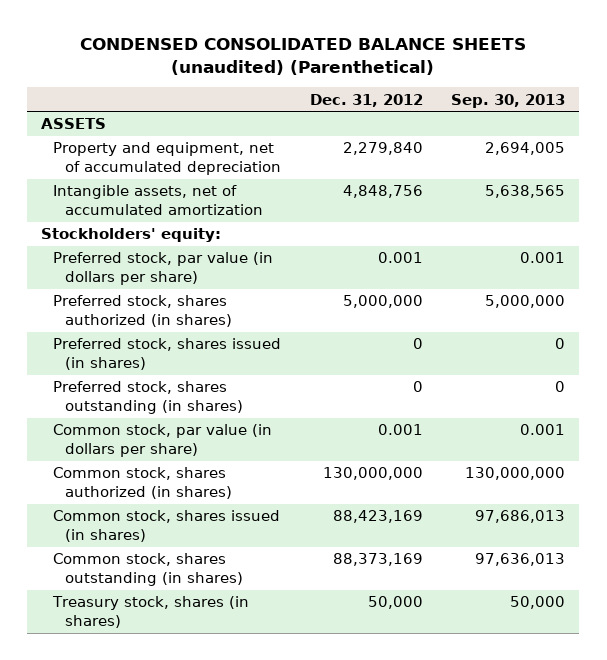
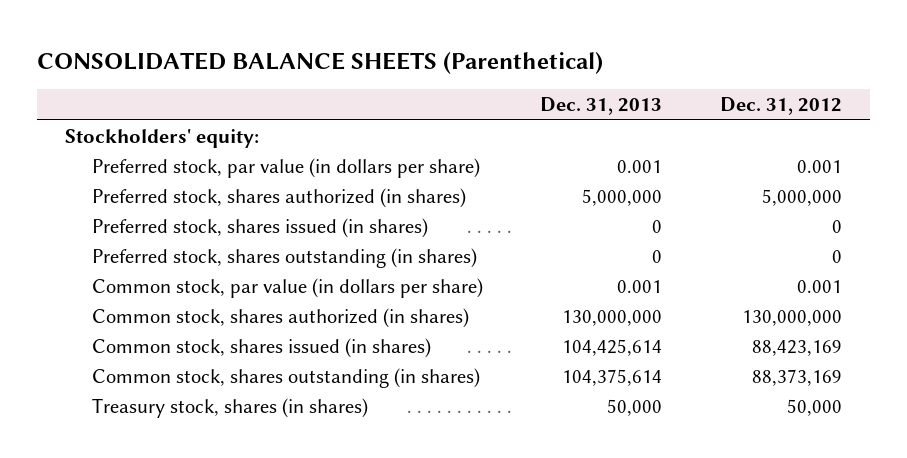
[80,37,527,75] CONDENSED CONSOLIDATED BALANCE SHEETS (unaudited) (Parenthetical) -> [36,51,603,74] CONSOLIDATED BALANCE SHEETS (Parenthetical)
[451,93,566,108] Sep. 30, 2013 -> none
none -> [540,97,663,116] Dec. 31, 2013
[41,118,107,130] ASSETS -> none
[53,142,282,176] Property and equipment, net of accumulated depreciation -> none
[53,185,264,216] Intangible assets, net of accumulated amortization -> none

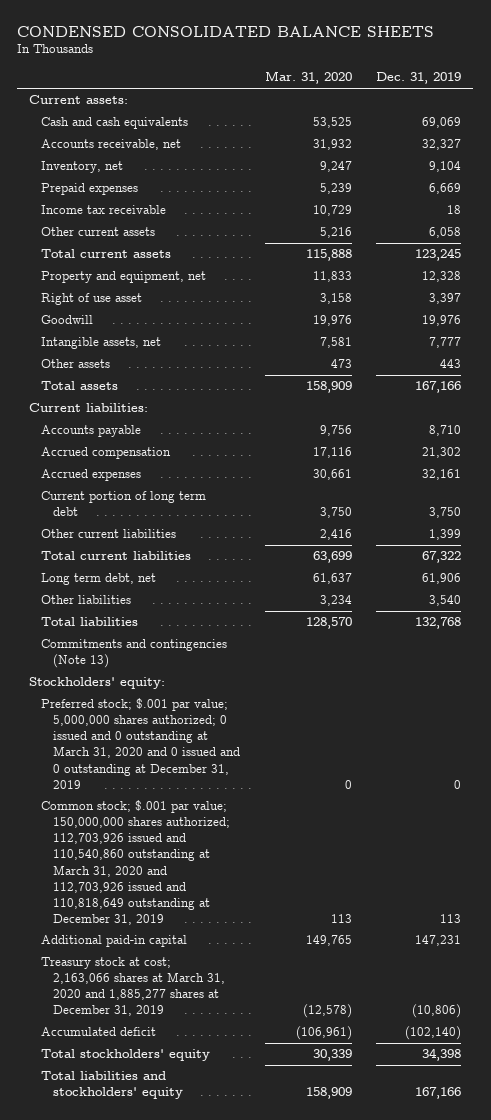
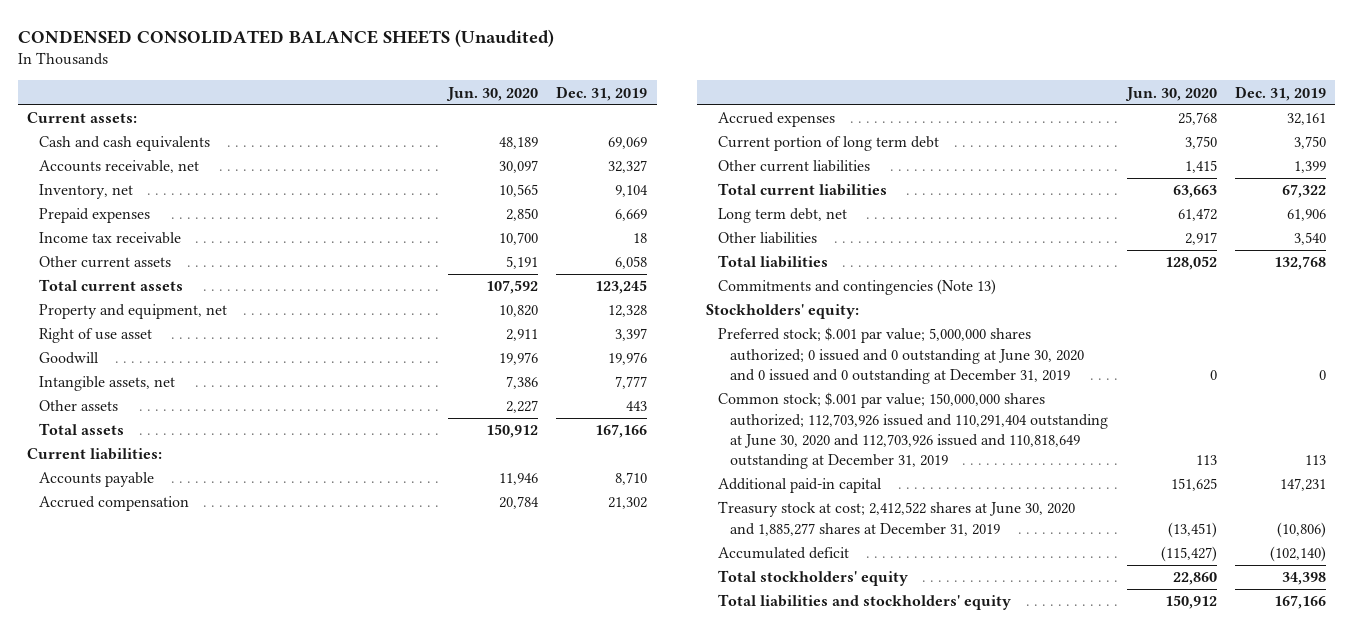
[17,25,435,37] CONDENSED CONSOLIDATED BALANCE SHEETS -> [17,28,554,47] CONDENSED CONSOLIDATED BALANCE SHEETS (Unaudited)
[264,71,352,85] Mar. 31, 2020 -> none
none -> [446,86,539,101] Jun. 30, 2020
[41,698,241,789] Preferred stock; $.001 par value; 5,000,000 shares authorized; 0 issued and 0 outstanding at March 31, 2020 and 0 issued and 0 outstanding at December 31, 2019 -> [718,327,1085,385] Preferred stock; $.001 par value; 5,000,000 shares authorized; 0 issued and 0 outstanding at June 30, 2020 and 0 issued and 0 outstanding at December 31, 2019
[41,800,231,925] Common stock; $.001 par value; 150,000,000 shares authorized; 112,703,926 issued and 110,540,860 outstanding at March 31, 2020 and 112,703,926 issued and 110,818,649 outstanding at December 31, 2019 -> [718,392,1109,470] Common stock; $.001 par value; 150,000,000 shares authorized; 112,703,926 issued and 110,291,404 outstanding at June 30, 2020 and 112,703,926 issued and 110,818,649 outstanding at December 31, 2019
[41,957,226,1017] Treasury stock at cost; 2,163,066 shares at March 31, 2020 and 1,885,277 shares at December 31, 2019 -> [718,501,1076,536] Treasury stock at cost; 2,412,522 shares at June 30, 2020 and 1,885,277 shares at December 31, 2019

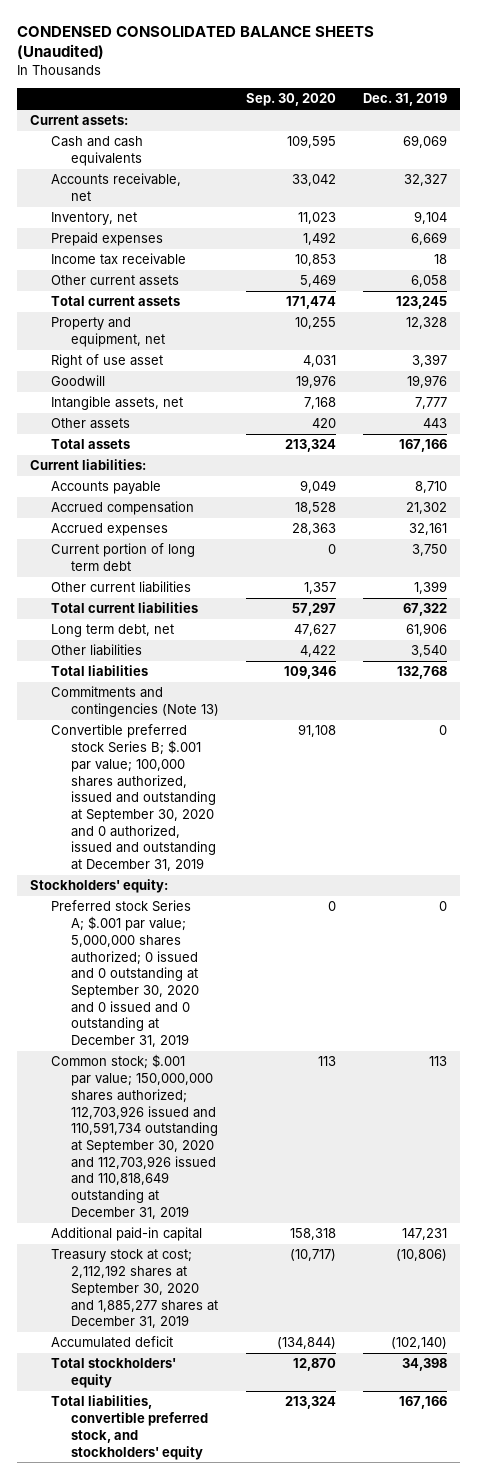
[446,86,539,101] Jun. 30, 2020 -> none
none -> [245,93,336,107] Sep. 30, 2020
none -> [50,724,216,872] Convertible preferred stock Series B; $.001 par value; 100,000 shares authorized, issued and outstanding at September 30, 2020 and 0 authorized, issued and outstanding at December 31, 2019
[718,327,1085,385] Preferred stock; $.001 par value; 5,000,000 shares authorized; 0 issued and 0 outstanding at June 30, 2020 and 0 issued and 0 outstanding at December 31, 2019 -> [50,900,199,1048] Preferred stock Series A; $.001 par value; 5,000,000 shares authorized; 0 issued and 0 outstanding at September 30, 2020 and 0 issued and 0 outstanding at December 31, 2019
[718,392,1109,470] Common stock; $.001 par value; 150,000,000 shares authorized; 112,703,926 issued and 110,291,404 outstanding at June 30, 2020 and 112,703,926 issued and 110,818,649 outstanding at December 31, 2019 -> [50,1054,218,1219] Common stock; $.001 par value; 150,000,000 shares authorized; 112,703,926 issued and 110,591,734 outstanding at September 30, 2020 and 112,703,926 issued and 110,818,649 outstanding at December 31, 2019
[718,501,1076,536] Treasury stock at cost; 2,412,522 shares at June 30, 2020 and 1,885,277 shares at December 31, 2019 -> [50,1249,218,1329] Treasury stock at cost; 2,112,192 shares at September 30, 2020 and 1,885,277 shares at December 31, 2019
[718,594,1012,611] Total liabilities and stockholders' equity -> [50,1395,208,1460] Total liabilities, convertible preferred stock, and stockholders' equity

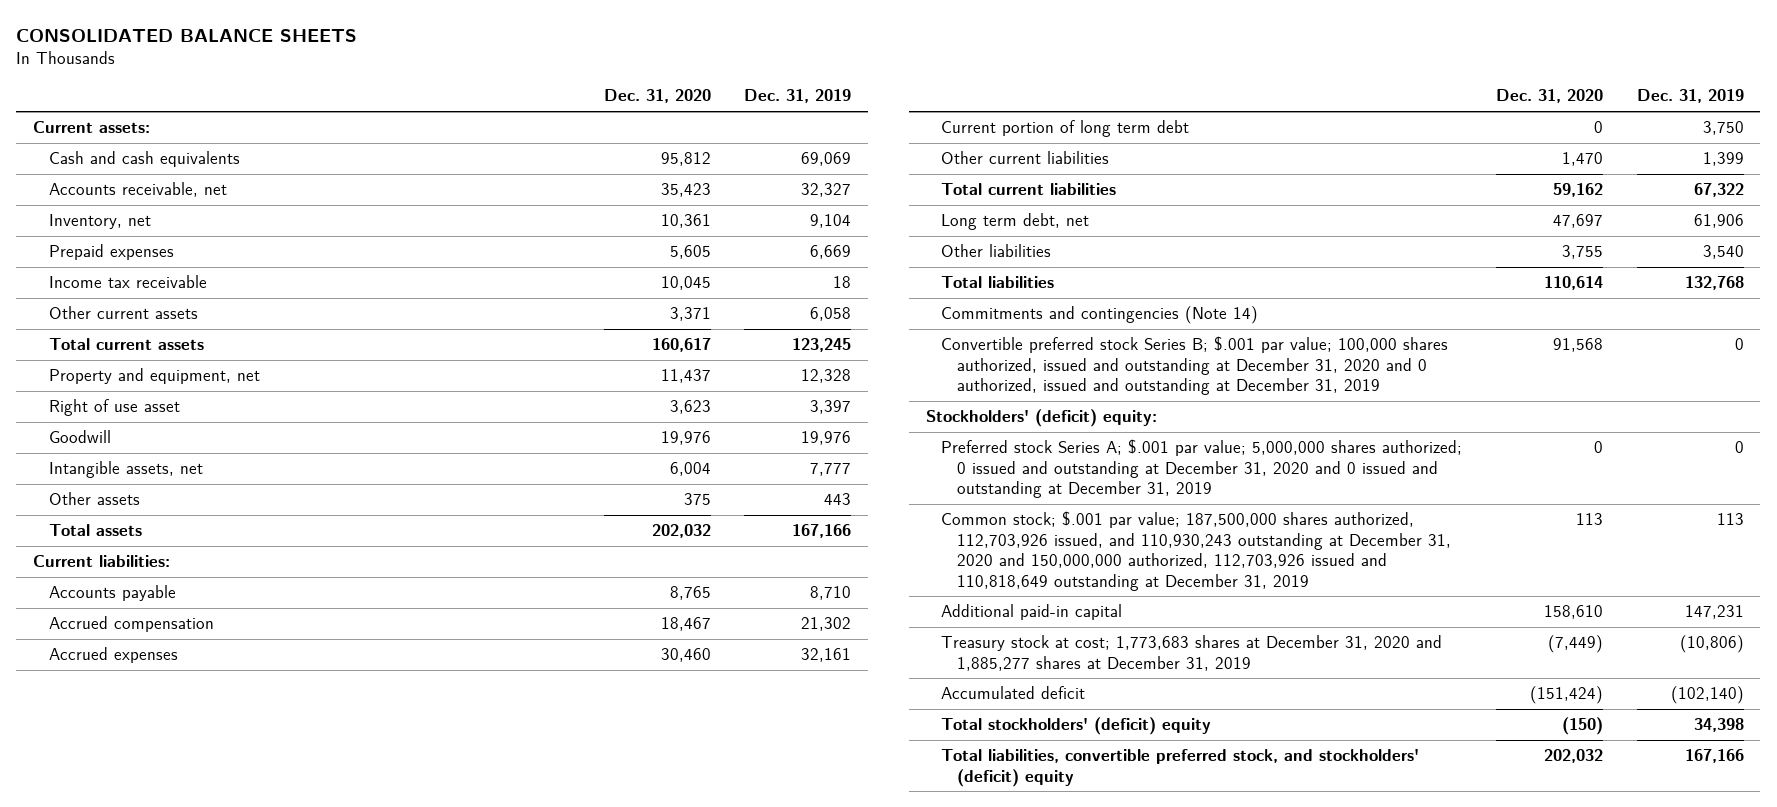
[16,26,374,60] CONDENSED CONSOLIDATED BALANCE SHEETS (Unaudited) -> [16,28,358,42] CONSOLIDATED BALANCE SHEETS
[245,93,336,107] Sep. 30, 2020 -> none
none -> [603,89,711,104] Dec. 31, 2020
[50,686,219,718] Commitments and contingencies (Note 13) -> [941,306,1259,325] Commitments and contingencies (Note 14)
[50,724,216,872] Convertible preferred stock Series B; $.001 par value; 100,000 shares authorized, issued and outstanding at September 30, 2020 and 0 authorized, issued and outstanding at December 31, 2019 -> [941,336,1449,396] Convertible preferred stock Series B; $.001 par value; 100,000 shares authorized, issued and outstanding at December 31, 2020 and 0 authorized, issued and outstanding at December 31, 2019
[30,879,169,894] Stockholders' equity: -> [925,409,1157,428] Stockholders' (deficit) equity:
[50,900,199,1048] Preferred stock Series A; $.001 par value; 5,000,000 shares authorized; 0 issued and 0 outstanding at September 30, 2020 and 0 issued and 0 outstanding at December 31, 2019 -> [941,439,1463,499] Preferred stock Series A; $.001 par value; 5,000,000 shares authorized; 0 issued and outstanding at December 31, 2020 and 0 issued and outstanding at December 31, 2019
[50,1054,218,1219] Common stock; $.001 par value; 150,000,000 shares authorized; 112,703,926 issued and 110,591,734 outstanding at September 30, 2020 and 112,703,926 issued and 110,818,649 outstanding at December 31, 2019 -> [941,511,1452,591] Common stock; $.001 par value; 187,500,000 shares authorized, 112,703,926 issued, and 110,930,243 outstanding at December 31, 2020 and 150,000,000 authorized, 112,703,926 issued and 110,818,649 outstanding at December 31, 2019
[50,1249,218,1329] Treasury stock at cost; 2,112,192 shares at September 30, 2020 and 1,885,277 shares at December 31, 2019 -> [941,635,1443,671] Treasury stock at cost; 1,773,683 shares at December 31, 2020 and 1,885,277 shares at December 31, 2019
[50,1358,176,1389] Total stockholders' equity -> [941,717,1212,736] Total stockholders' (deficit) equity
[50,1395,208,1460] Total liabilities, convertible preferred stock, and stockholders' equity -> [941,749,1420,787] Total liabilities, convertible preferred stock, and stockholders' (deficit) equity

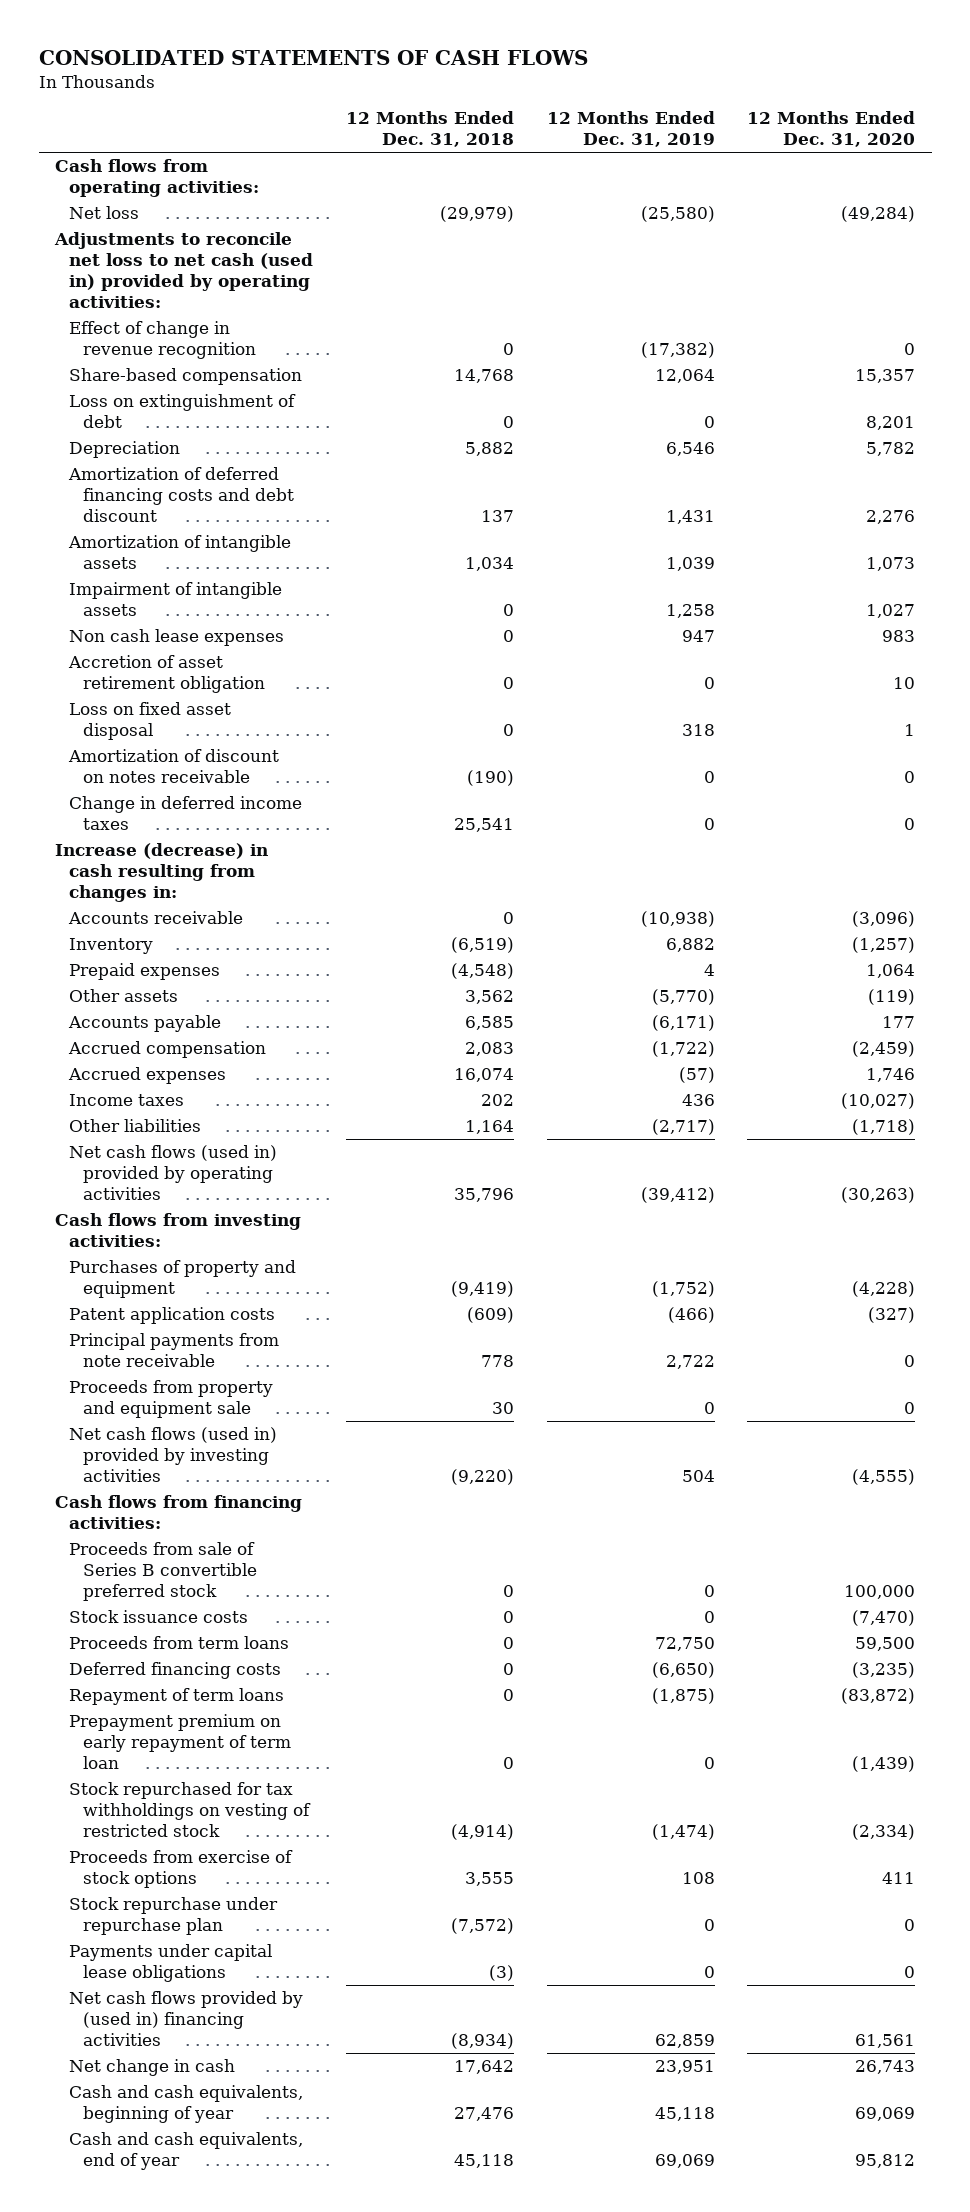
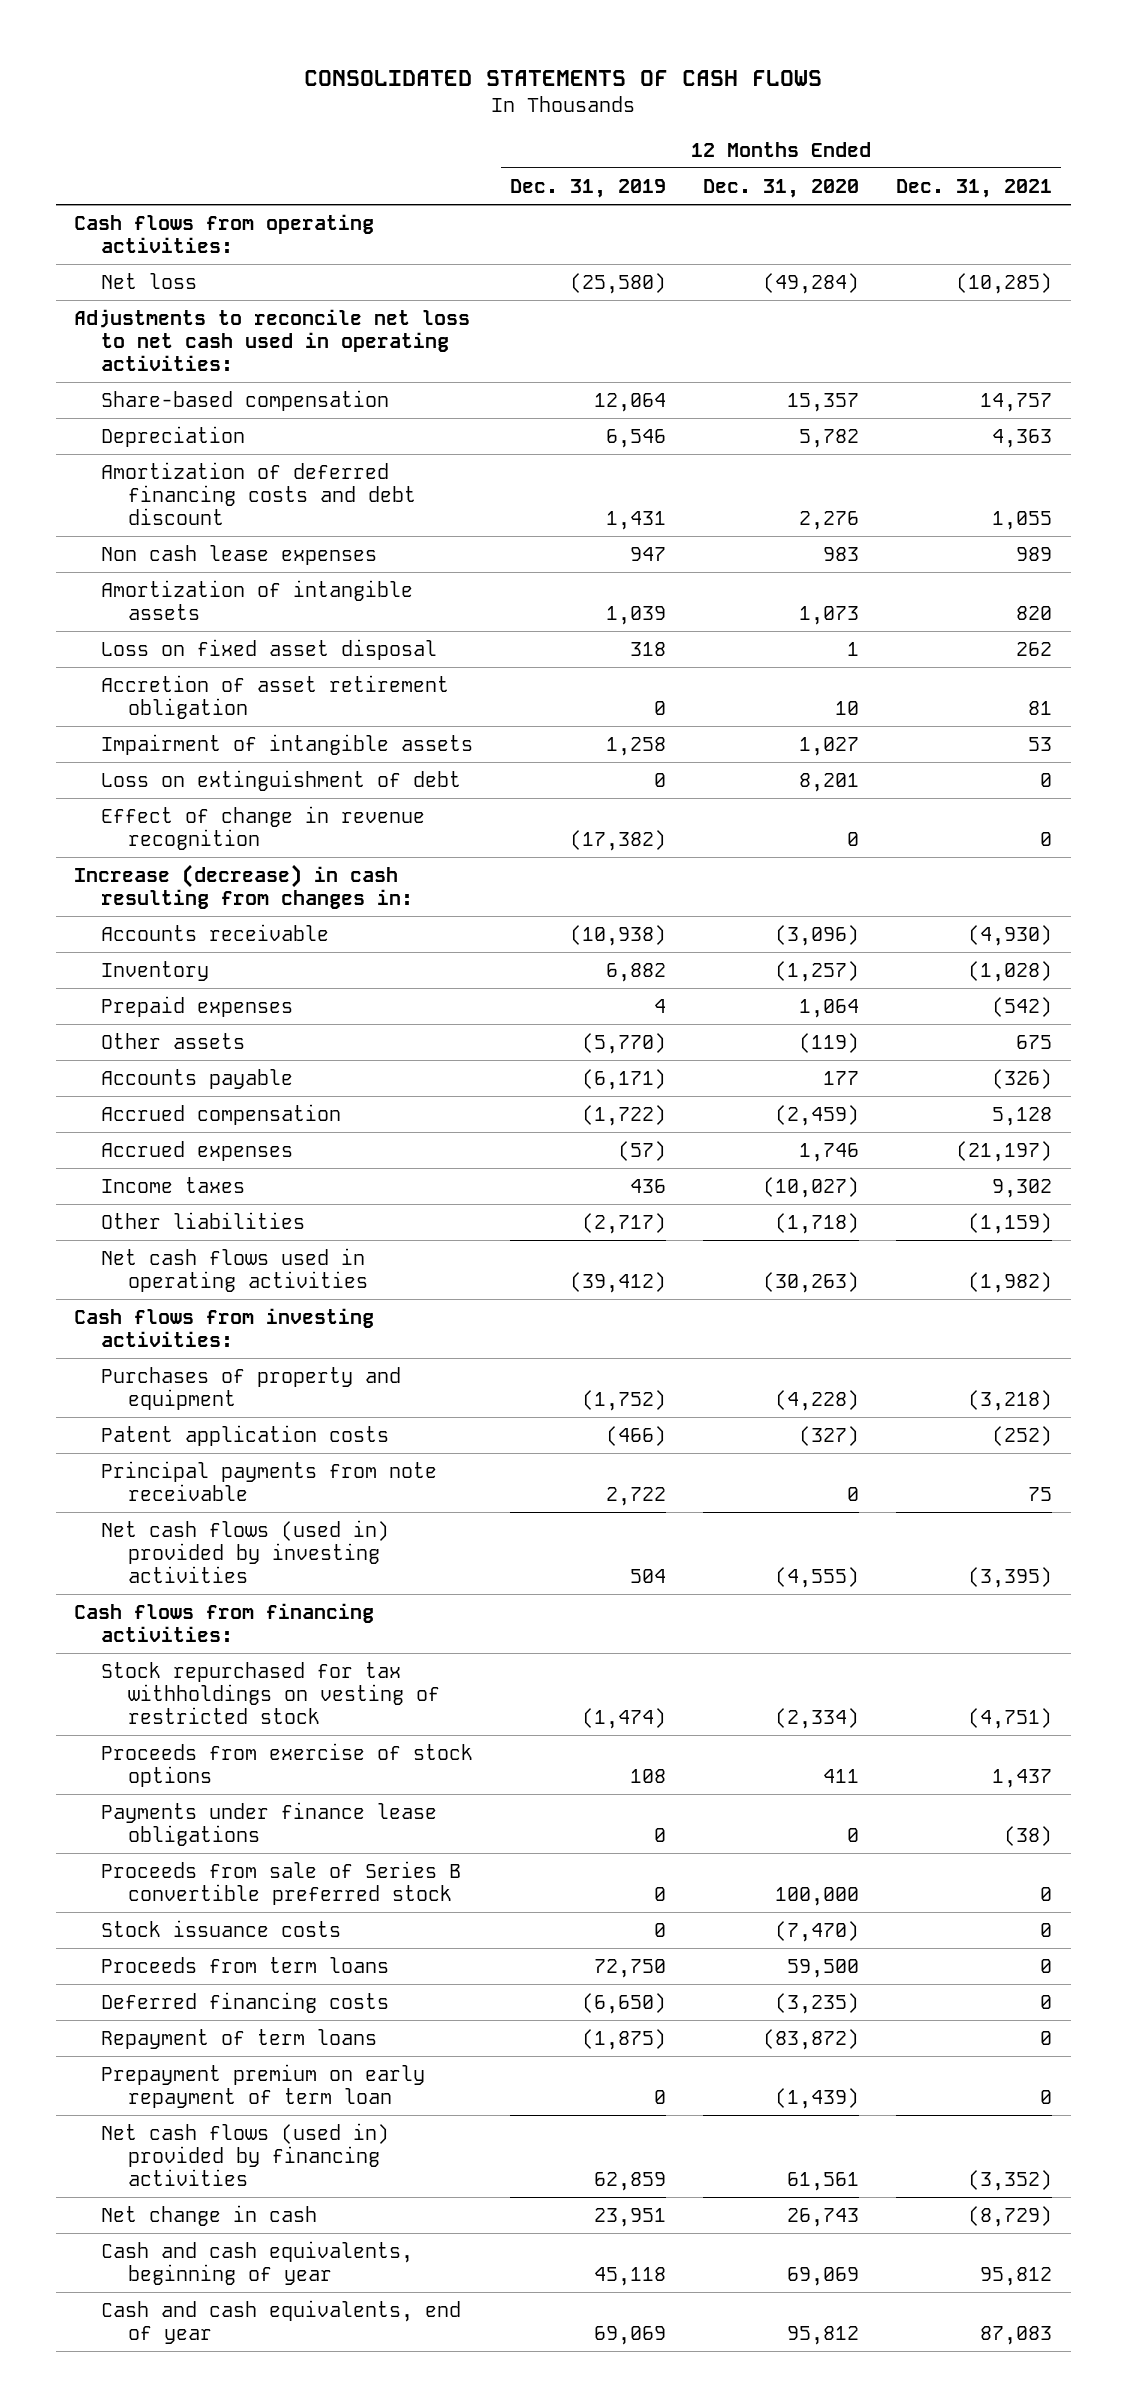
[345,111,514,148] 12 Months Ended Dec. 31, 2018 -> none
none -> [896,178,1053,198] Dec. 31, 2021
[53,232,314,308] Adjustments to reconcile net loss to net cash (used in) provided by operating activities: -> [74,308,471,371] Adjustments to reconcile net loss to net cash used in operating activities:
[68,535,292,570] Amortization of intangible assets -> [101,579,414,620] Amortization of intangible assets
[68,749,280,784] Amortization of discount on notes receivable -> none
[69,796,303,831] Change in deferred income taxes -> none
[68,655,266,694] Accretion of asset retirement obligation -> [101,674,450,719] Accretion of asset retirement obligation
[69,582,283,617] Impairment of intangible assets -> [101,733,474,755] Impairment of intangible assets
[69,394,297,429] Loss on extinguishment of debt -> [101,769,462,791] Loss on extinguishment of debt
[69,321,257,360] Effect of change in revenue recognition -> [101,805,426,850] Effect of change in revenue recognition
[69,1145,278,1200] Net cash flows (used in) provided by operating activities -> [101,1247,368,1292] Net cash flows used in operating activities
[69,1380,274,1419] Proceeds from property and equipment sale -> none
[69,1782,312,1837] Stock repurchased for tax withholdings on vesting of restricted stock -> [101,1661,440,1724] Stock repurchased for tax withholdings on vesting of restricted stock
[69,1850,294,1889] Proceeds from exercise of stock options -> [101,1742,474,1787] Proceeds from exercise of stock options
none -> [101,1801,438,1846] Payments under finance lease obligations
[69,1897,279,1936] Stock repurchase under repurchase plan -> none
[69,1944,273,1983] Payments under capital lease obligations -> none
[69,1991,304,2046] Net cash flows provided by (used in) financing activities -> [101,2122,390,2186] Net cash flows (used in) provided by financing activities

